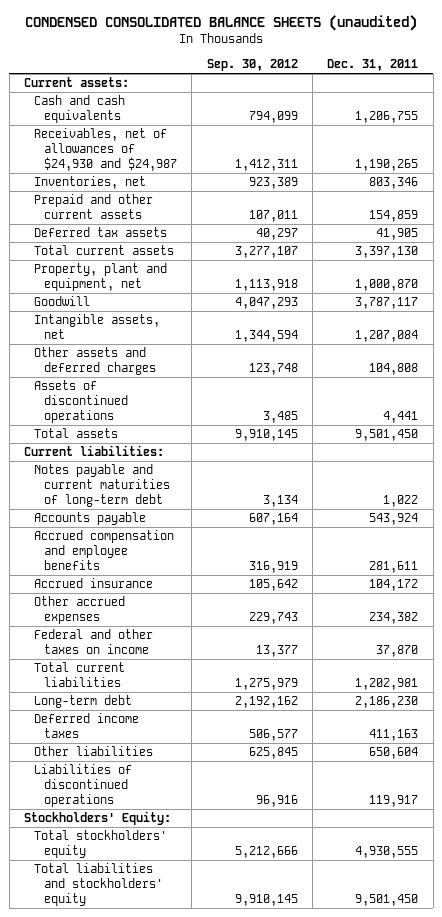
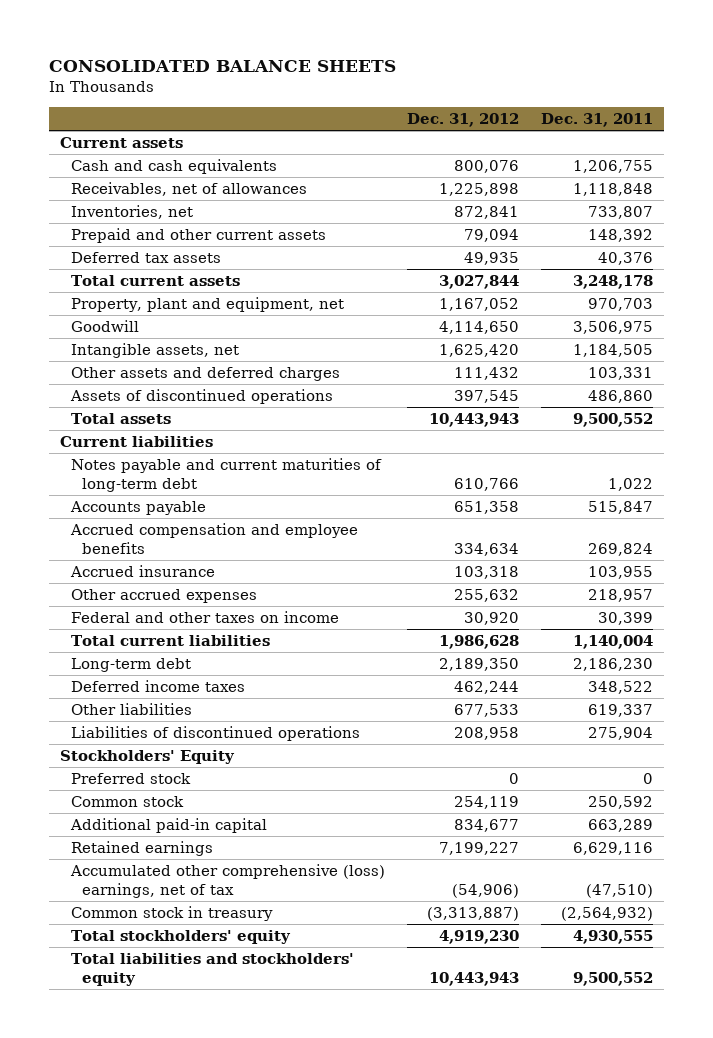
[25,15,418,32] CONDENSED CONSOLIDATED BALANCE SHEETS (unaudited) -> [49,60,397,73] CONSOLIDATED BALANCE SHEETS
[206,59,298,72] Sep. 30, 2012 -> none
none -> [406,113,519,128] Dec. 31, 2012
[24,77,130,88] Current assets: -> [60,137,184,149] Current assets
[33,128,177,172] Receivables, net of allowances of $24,930 and $24,987 -> [71,182,308,197] Receivables, net of allowances
[355,159,419,172] 1,190,265 -> [572,183,653,197] 1,118,848
[369,177,419,190] 803,346 -> [587,206,653,220] 733,807
[369,210,419,223] 154,859 -> [587,229,653,243] 148,392
[376,228,419,241] 41,905 -> [597,252,653,266] 40,376
[355,246,419,259] 3,397,130 -> [572,275,653,290] 3,248,178
[355,279,419,292] 1,000,870 -> [587,298,653,312] 970,703
[355,297,419,310] 3,787,117 -> [572,321,653,335] 3,506,975
[355,330,419,343] 1,207,084 -> [572,344,653,358] 1,184,505
[369,363,419,376] 104,808 -> [587,367,653,381] 103,331
[383,411,419,424] 4,441 -> [587,390,653,404] 486,860
[355,429,419,442] 9,501,450 -> [572,413,653,428] 9,500,552
[24,445,165,457] Current liabilities: -> [60,436,214,448] Current liabilities
[369,513,419,526] 543,924 -> [587,501,653,515] 515,847
[369,561,419,574] 281,611 -> [587,543,653,557] 269,824
[369,579,419,592] 104,172 -> [587,566,653,580] 103,955
[369,612,419,625] 234,382 -> [587,589,653,603] 218,957
[376,645,419,658] 37,870 -> [597,612,653,626] 30,399
[355,678,419,691] 1,202,981 -> [572,635,653,650] 1,140,004
[369,729,419,742] 411,163 -> [587,681,653,695] 348,522
[369,747,419,760] 650,604 -> [587,704,653,718] 619,337
[369,795,419,808] 119,917 -> [587,727,653,741] 275,904
[24,811,172,826] Stockholders' Equity: -> [60,750,236,765] Stockholders' Equity
none -> [71,773,192,785] Preferred stock
none -> [71,796,185,808] Common stock
none -> [70,818,268,834] Additional paid-in capital
none -> [71,841,214,857] Retained earnings
none -> [70,864,386,899] Accumulated other comprehensive (loss) earnings, net of tax
none -> [71,906,274,922] Common stock in treasury
[355,894,419,907] 9,501,450 -> [572,972,653,987] 9,500,552

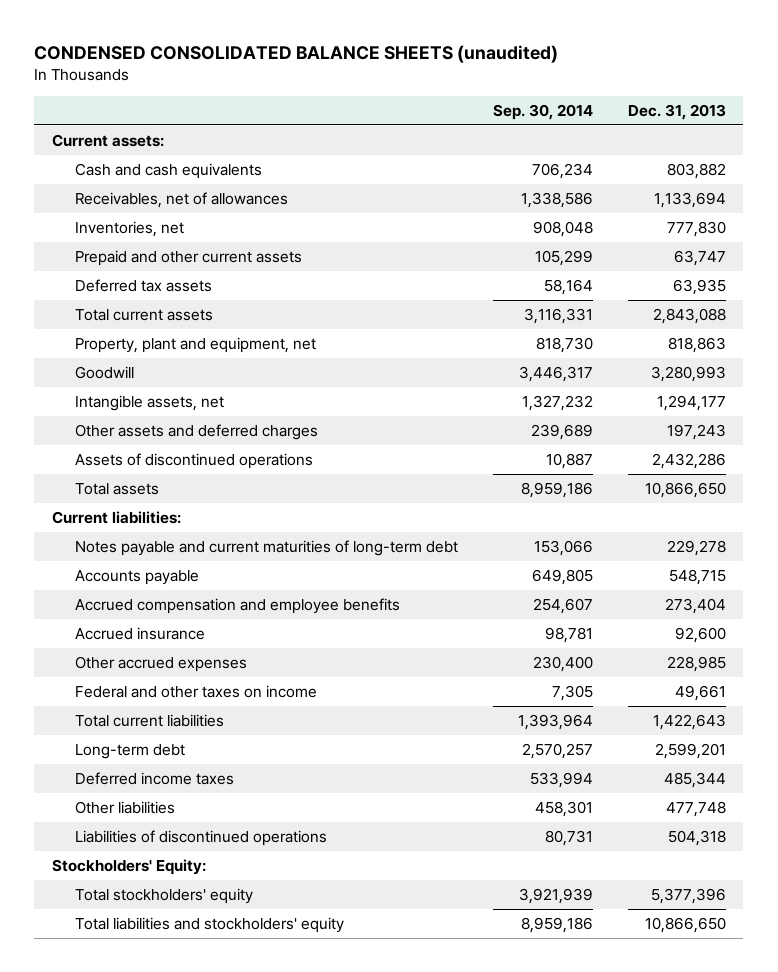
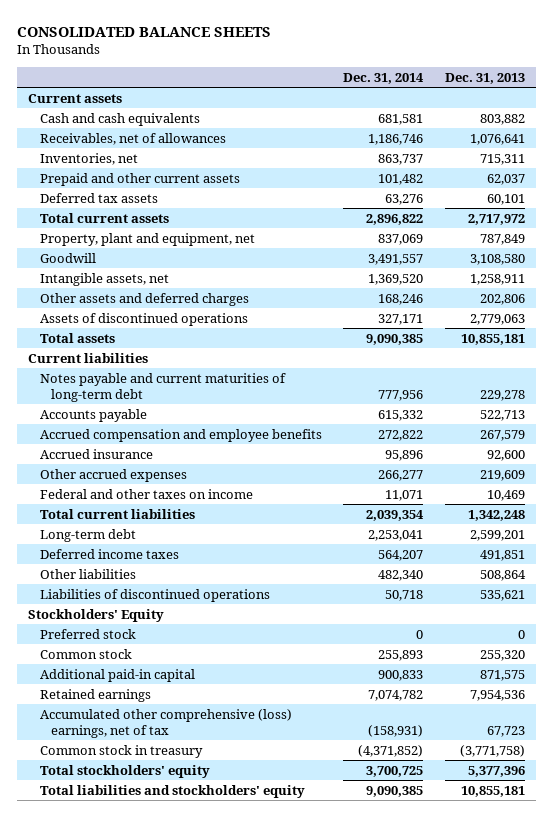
[34,44,559,63] CONDENSED CONSOLIDATED BALANCE SHEETS (unaudited) -> [16,26,271,37] CONSOLIDATED BALANCE SHEETS
[492,103,593,120] Sep. 30, 2014 -> none
none -> [343,72,425,84] Dec. 31, 2014
[51,134,164,148] Current assets: -> [27,93,122,103] Current assets
[653,192,726,209] 1,133,694 -> [470,133,526,145] 1,076,641
[666,221,726,238] 777,830 -> [480,153,526,165] 715,311
[673,250,726,267] 63,747 -> [487,173,526,185] 62,037
[672,279,726,296] 63,935 -> [487,193,526,205] 60,101
[652,308,726,325] 2,843,088 -> [468,213,526,225] 2,717,972
[667,337,726,354] 818,863 -> [480,233,526,245] 787,849
[650,366,726,383] 3,280,993 -> [470,253,526,265] 3,108,580
[656,395,726,412] 1,294,177 -> [470,273,526,285] 1,258,911
[666,424,726,441] 197,243 -> [480,293,526,305] 202,806
[651,453,726,470] 2,432,286 -> [470,313,526,325] 2,779,063
[644,482,726,499] 10,866,650 -> [461,333,526,345] 10,855,181
[51,511,181,525] Current liabilities: -> [27,352,148,363] Current liabilities
[668,569,726,586] 548,715 -> [480,409,526,421] 522,713
[664,598,726,615] 273,404 -> [480,429,526,441] 267,579
[666,656,726,673] 228,985 -> [480,469,526,481] 219,609
[674,685,726,702] 49,661 -> [487,489,526,501] 10,469
[652,714,726,731] 1,422,643 -> [468,509,526,521] 1,342,248
[663,772,726,789] 485,344 -> [480,549,526,561] 491,851
[665,801,726,818] 477,748 -> [480,569,527,581] 508,864
[667,830,726,847] 504,318 -> [480,589,526,601] 535,621
[51,859,206,876] Stockholders' Equity: -> [27,608,164,622] Stockholders' Equity
none -> [39,628,136,639] Preferred stock
none -> [39,648,132,659] Common stock
none -> [39,668,195,682] Additional paid-in capital
none -> [39,688,151,702] Retained earnings
none -> [39,708,292,738] Accumulated other comprehensive (loss) earnings, net of tax
none -> [39,744,203,758] Common stock in treasury
[644,917,726,934] 10,866,650 -> [461,785,526,797] 10,855,181

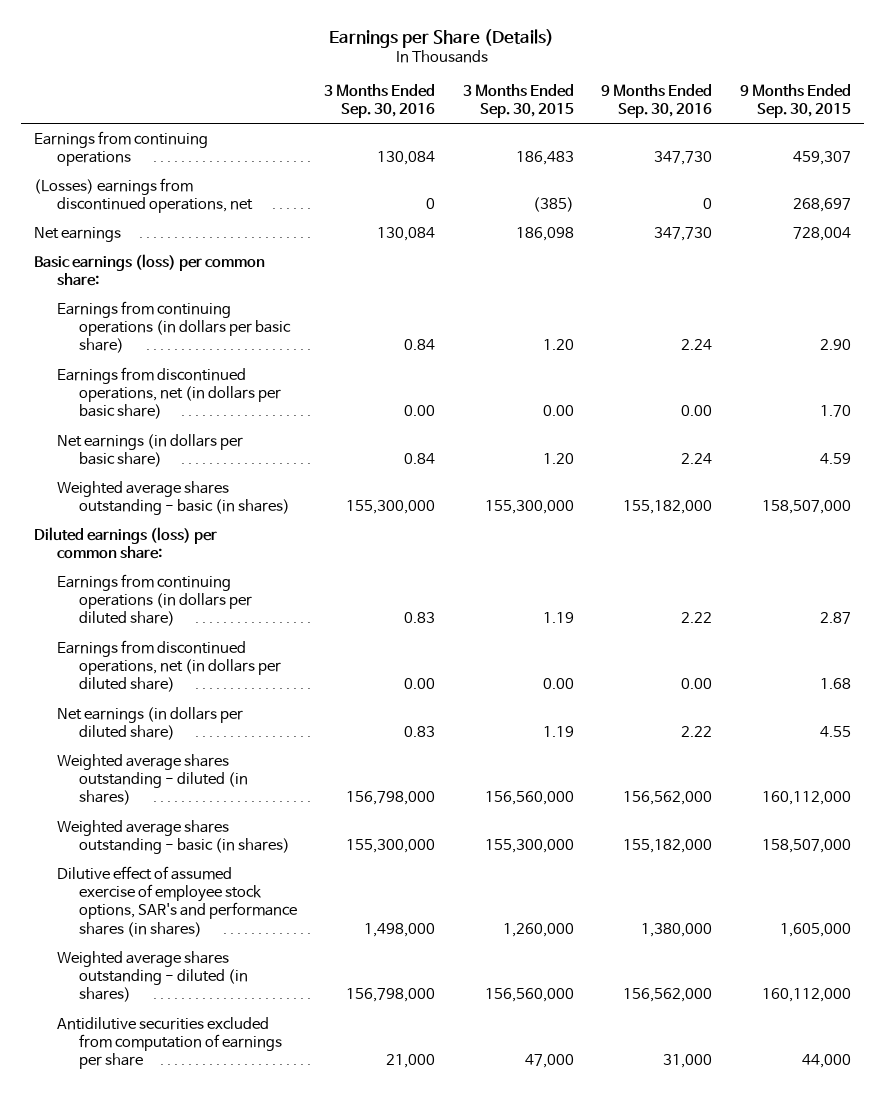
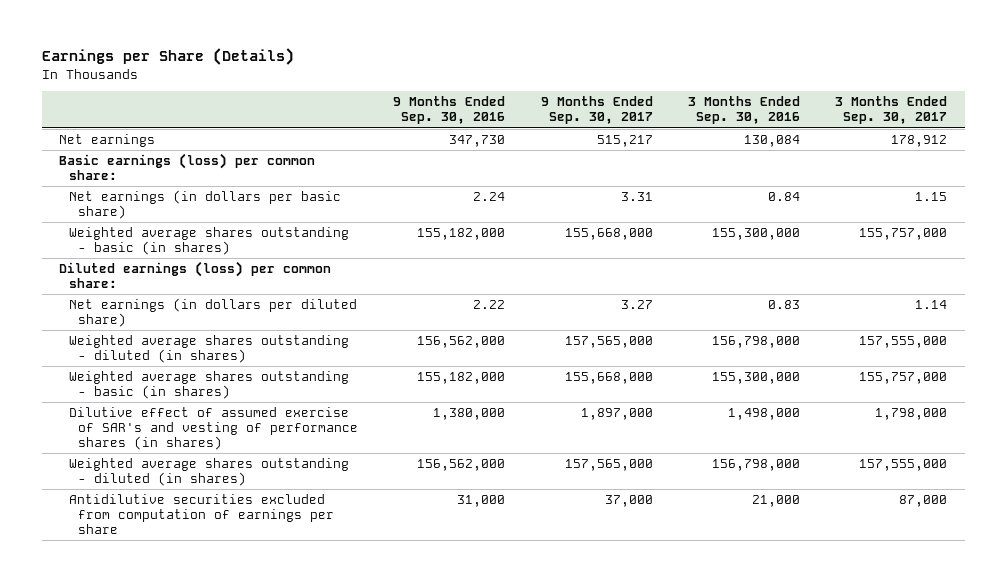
[462,83,574,119] 3 Months Ended Sep. 30, 2015 -> none
[739,83,851,119] 9 Months Ended Sep. 30, 2015 -> none
none -> [540,96,653,125] 9 Months Ended Sep. 30, 2017
none -> [835,96,948,125] 3 Months Ended Sep. 30, 2017
[34,130,209,166] Earnings from continuing operations -> none
[34,177,253,213] (Losses) earnings from discontinued operations, net -> none
[56,300,291,354] Earnings from continuing operations (in dollars per basic share) -> none
[56,366,281,420] Earnings from discontinued operations, net (in dollars per basic share) -> none
[56,573,252,627] Earnings from continuing operations (in dollars per diluted share) -> none
[56,639,281,693] Earnings from discontinued operations, net (in dollars per diluted share) -> none
[56,865,297,937] Dilutive effect of assumed exercise of employee stock options, SAR's and performance shares (in shares) -> [68,407,359,451] Dilutive effect of assumed exercise of SAR's and vesting of performance shares (in shares)

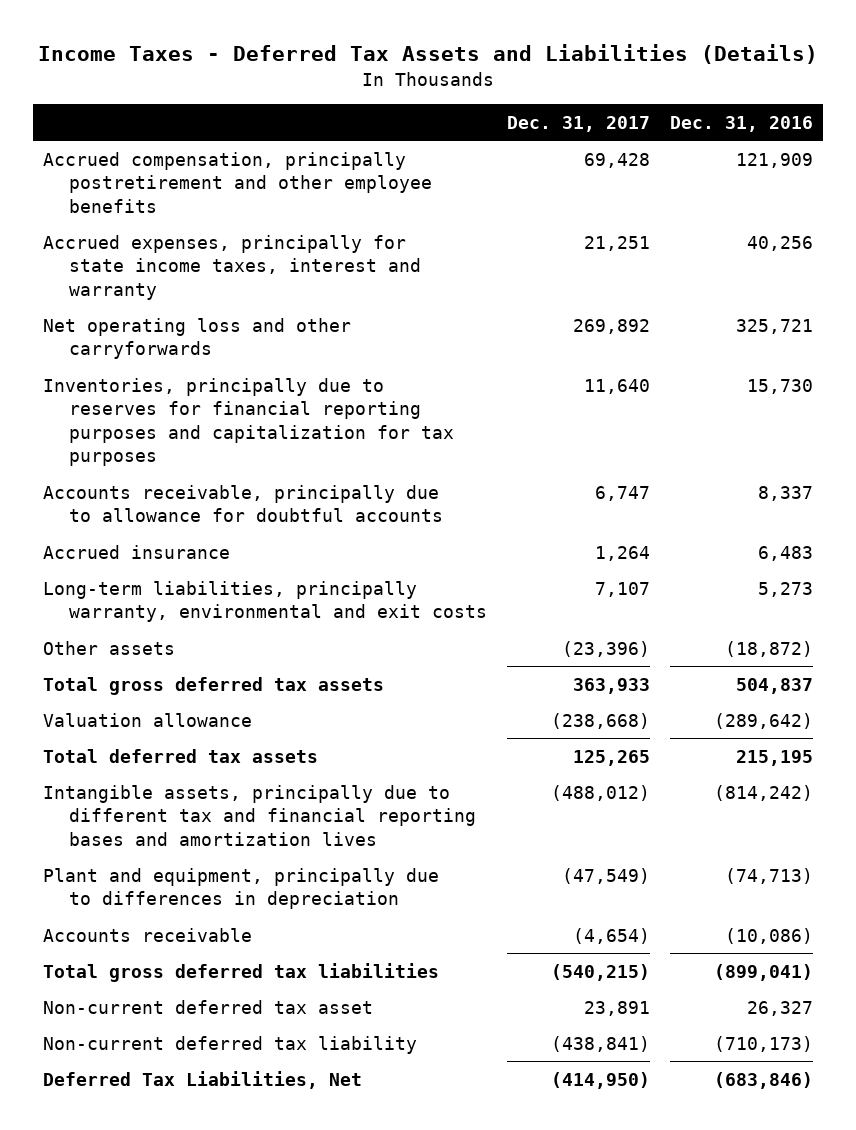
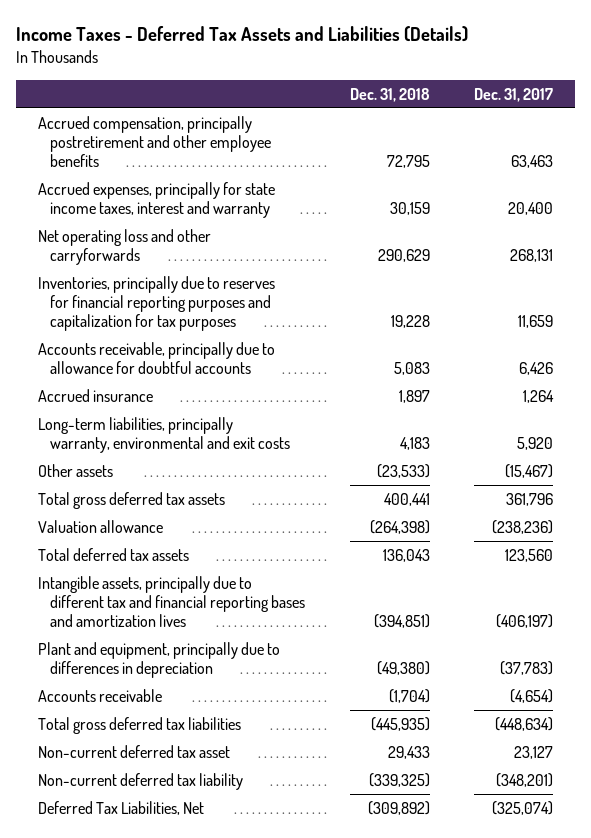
[669,115,813,132] Dec. 31, 2016 -> none
none -> [349,87,430,102] Dec. 31, 2018
[584,152,651,168] 69,428 -> [510,154,553,168] 63,463
[584,235,651,251] 21,251 -> [507,202,553,216] 20,400
[573,318,651,334] 269,892 -> [509,249,553,263] 268,131
[584,378,651,394] 11,640 -> [517,314,553,328] 11,659
[595,485,651,501] 6,747 -> [518,362,553,376] 6,426
[595,581,651,597] 7,107 -> [516,437,553,451] 5,920
[562,640,651,657] (23,396) -> [504,464,553,479] (15,467)
[573,677,651,694] 363,933 -> [505,493,553,507] 361,796
[551,712,651,729] (238,668) -> [491,520,553,535] (238,236)
[573,749,651,766] 125,265 -> [504,549,553,563] 123,560
[551,784,651,801] (488,012) -> [495,613,553,628] (406,197)
[562,867,651,884] (47,549) -> [499,661,553,676] (37,783)
[551,963,651,981] (540,215) -> [494,717,553,732] (448,634)
[584,1000,651,1016] 23,891 -> [513,746,553,760] 23,127
[551,1035,651,1052] (438,841) -> [495,773,553,788] (348,201)
[551,1071,651,1089] (414,950) -> [491,801,553,816] (325,074)

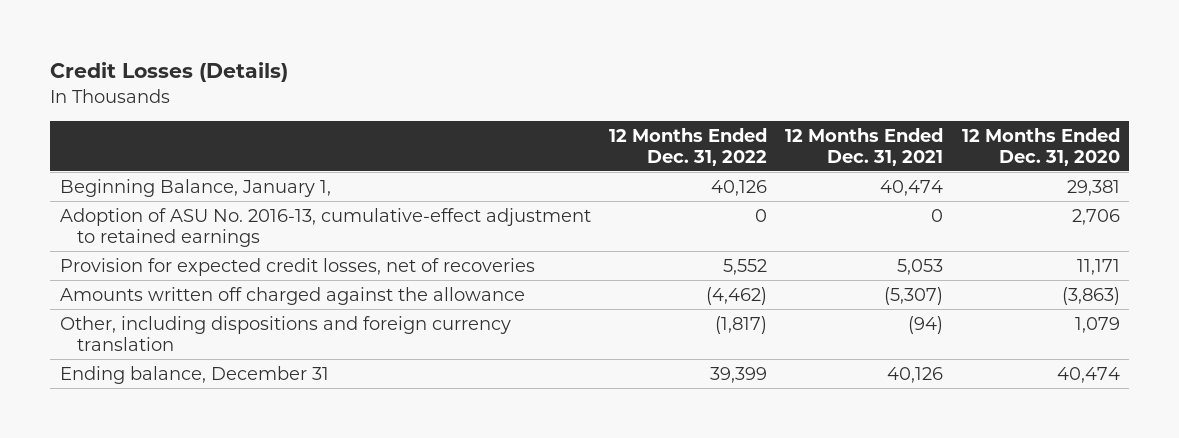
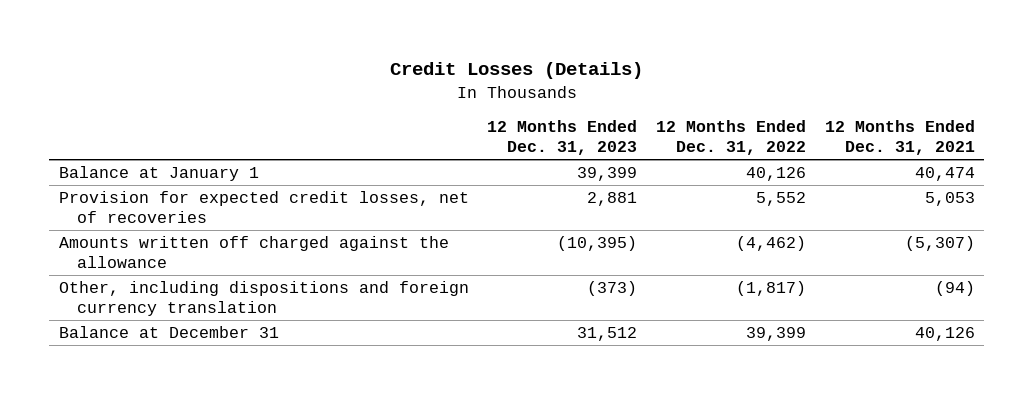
[961,127,1120,166] 12 Months Ended Dec. 31, 2020 -> none
none -> [487,120,638,156] 12 Months Ended Dec. 31, 2023
[59,207,591,247] Adoption of ASU No. 2016-13, cumulative-effect adjustment to retained earnings -> none
[59,178,331,197] Beginning Balance, January 1, -> [58,165,259,181] Balance at January 1
[59,365,329,384] Ending balance, December 31 -> [58,325,279,338] Balance at December 31

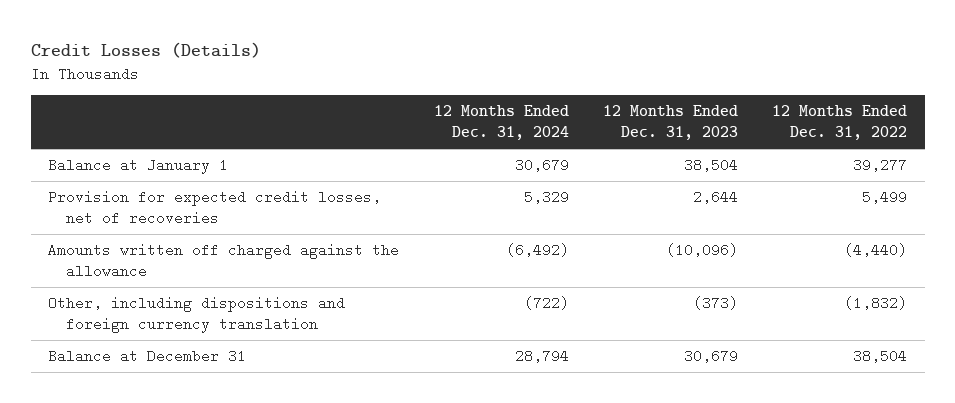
[824,120,975,156] 12 Months Ended Dec. 31, 2021 -> none
none -> [433,105,569,141] 12 Months Ended Dec. 31, 2024
[577,166,638,181] 39,399 -> [683,158,738,173] 38,504
[745,166,806,181] 40,126 -> [853,158,908,173] 39,277
[587,191,638,206] 2,881 -> [692,190,738,205] 2,644
[755,191,806,206] 5,552 -> [862,190,908,205] 5,499
[557,235,638,251] (10,395) -> [665,243,738,258] (10,096)
[735,235,806,251] (4,462) -> [844,243,908,258] (4,440)
[735,280,806,296] (1,817) -> [844,296,908,311] (1,832)
[577,326,638,341] 31,512 -> [683,349,738,364] 30,679
[745,326,806,341] 39,399 -> [853,349,908,364] 38,504

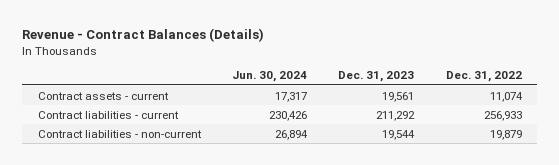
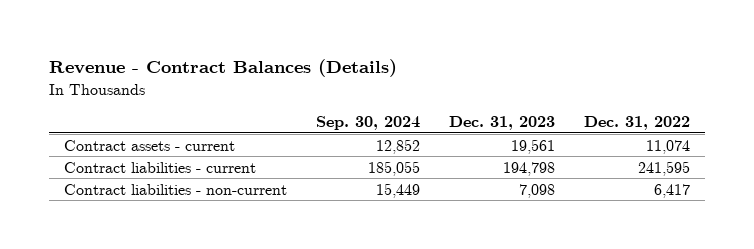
[231,71,307,83] Jun. 30, 2024 -> none
none -> [315,115,420,130] Sep. 30, 2024
[376,110,416,121] 211,292 -> [502,161,555,176] 194,798
[483,110,522,121] 256,933 -> [638,160,691,176] 241,595
[382,129,416,140] 19,544 -> [518,183,555,198] 7,098
[489,129,522,140] 19,879 -> [654,183,691,198] 6,417

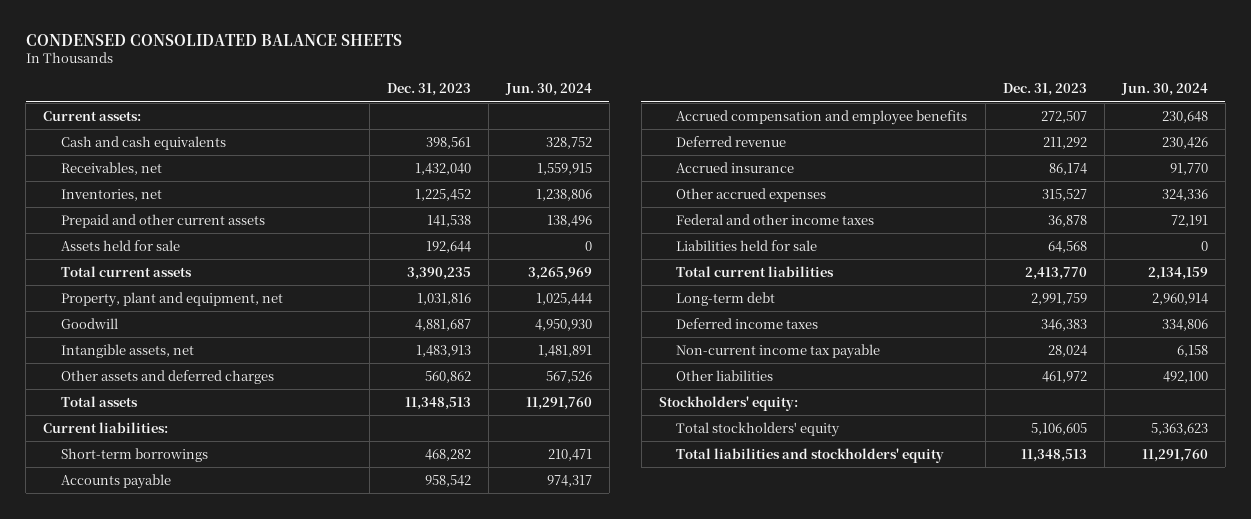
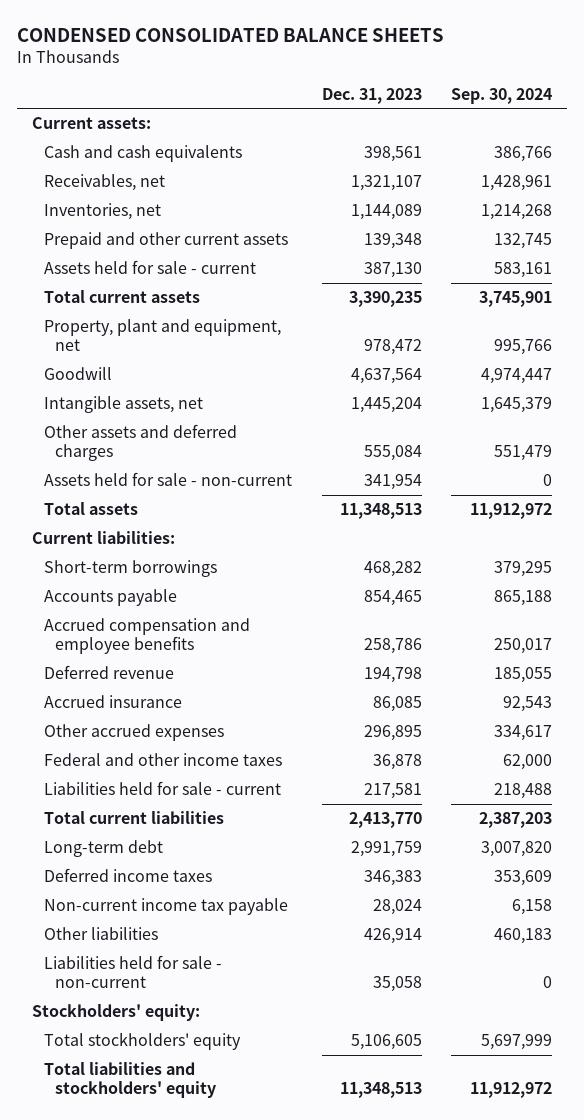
[504,83,592,97] Jun. 30, 2024 -> none
none -> [451,87,553,104] Sep. 30, 2024
[414,162,471,175] 1,432,040 -> [350,175,422,192] 1,321,107
[414,188,471,201] 1,225,452 -> [350,204,422,221] 1,144,089
[426,214,471,227] 141,538 -> [363,233,422,250] 139,348
[60,239,180,251] Assets held for sale -> [43,260,256,275] Assets held for sale - current
[425,240,471,253] 192,644 -> [363,262,422,279] 387,130
[416,292,471,305] 1,031,816 -> [363,339,422,356] 978,472
[414,318,471,331] 4,881,687 -> [350,368,422,385] 4,637,564
[415,344,471,357] 1,483,913 -> [350,397,422,414] 1,445,204
[424,370,471,383] 560,862 -> [363,445,422,462] 555,084
none -> [43,472,292,487] Assets held for sale - non-current
[424,474,471,487] 958,542 -> [363,590,422,607] 854,465
[1040,110,1087,123] 272,507 -> [363,638,422,655] 258,786
[1042,136,1087,149] 211,292 -> [363,667,422,684] 194,798
[1048,162,1087,175] 86,174 -> [372,696,422,713] 86,085
[1041,188,1087,201] 315,527 -> [363,725,422,742] 296,895
[676,239,818,251] Liabilities held for sale -> [43,781,281,796] Liabilities held for sale - current
[1047,240,1087,253] 64,568 -> [363,783,422,800] 217,581
[1041,370,1087,383] 461,972 -> [363,928,422,945] 426,914
none -> [43,955,222,989] Liabilities held for sale - non-current

